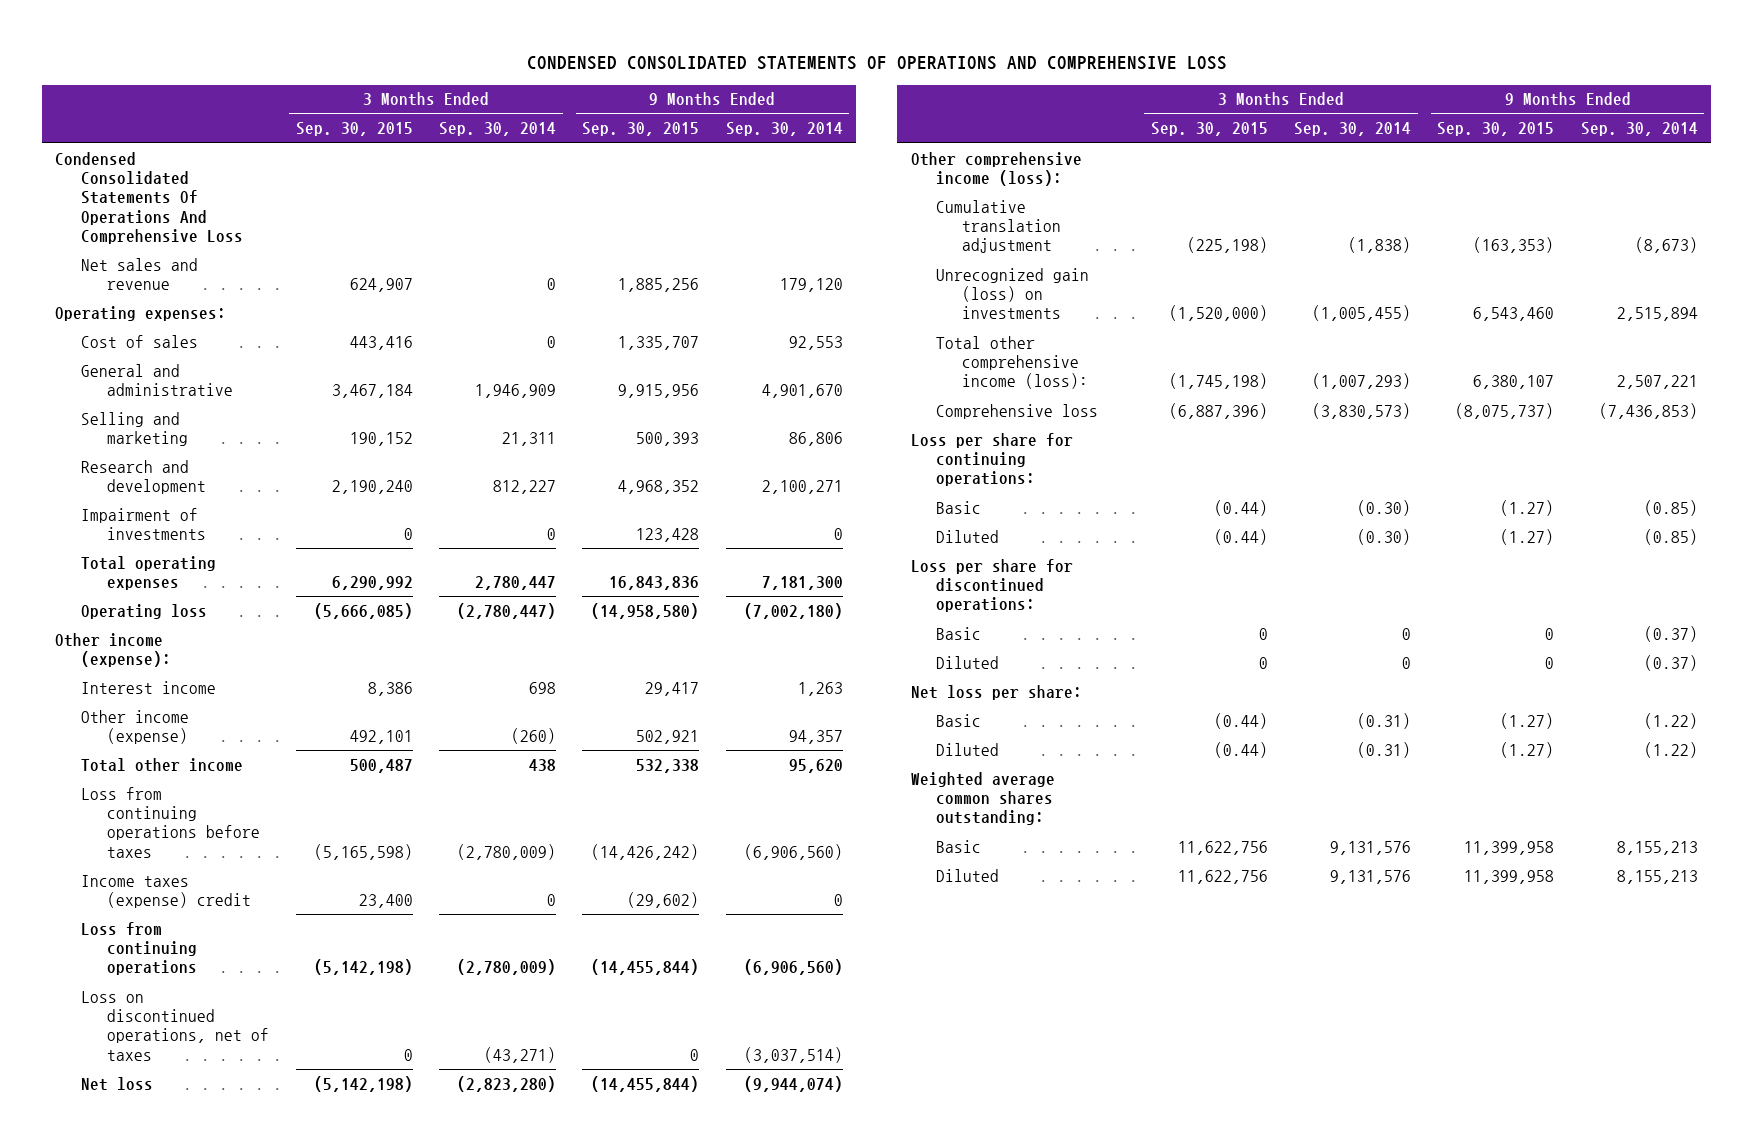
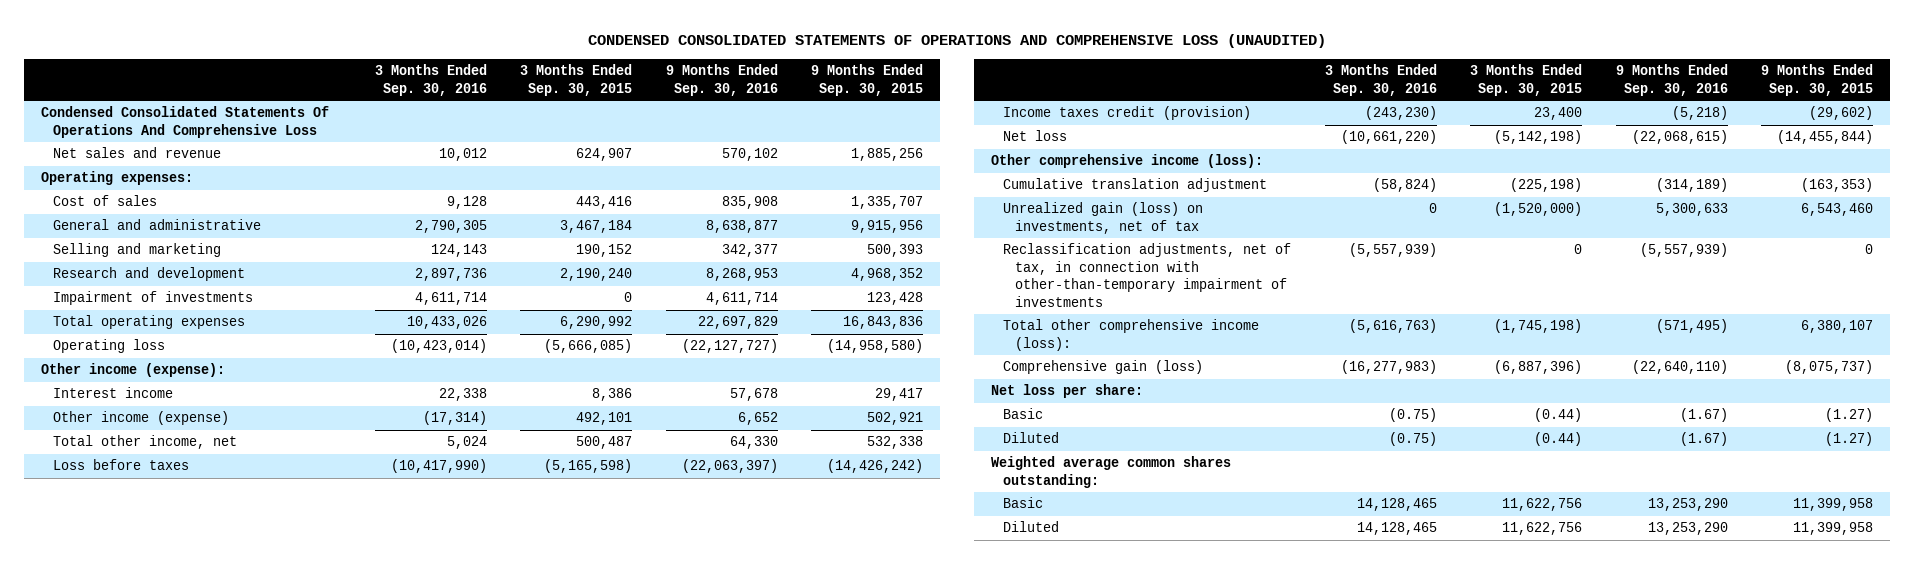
[526,55,1227,70] CONDENSED CONSOLIDATED STATEMENTS OF OPERATIONS AND COMPREHENSIVE LOSS -> [587,34,1326,49] CONDENSED CONSOLIDATED STATEMENTS OF OPERATIONS AND COMPREHENSIVE LOSS (UNAUDITED)
[438,122,556,137] Sep. 30, 2014 -> none
[725,122,843,137] Sep. 30, 2014 -> none
none -> [374,64,487,96] 3 Months Ended Sep. 30, 2016
none -> [665,64,778,96] 9 Months Ended Sep. 30, 2016
[81,921,198,976] Loss from continuing operations -> none
[81,990,270,1061] Loss on discontinued operations, net of taxes -> none
[81,757,244,772] Total other income -> [53,435,238,450] Total other income, net
[81,786,261,858] Loss from continuing operations before taxes -> [53,459,190,471] Loss before taxes
[81,874,252,909] Income taxes (expense) credit -> [1002,106,1251,121] Income taxes credit (provision)
[936,267,1090,320] Unrecognized gain (loss) on investments -> [1002,202,1203,234] Unrealized gain (loss) on investments, net of tax
none -> [1002,243,1291,308] Reclassification adjustments, net of tax, in connection with other-than-temporary impairment of investments
[910,432,1073,487] Loss per share for continuing operations: -> none
[936,500,982,514] Basic -> none
[936,529,1000,543] Diluted -> none
[910,558,1073,613] Loss per share for discontinued operations: -> none
[936,626,982,640] Basic -> none
[936,655,1000,669] Diluted -> none
[936,403,1099,419] Comprehensive loss -> [1002,360,1203,375] Comprehensive gain (loss)

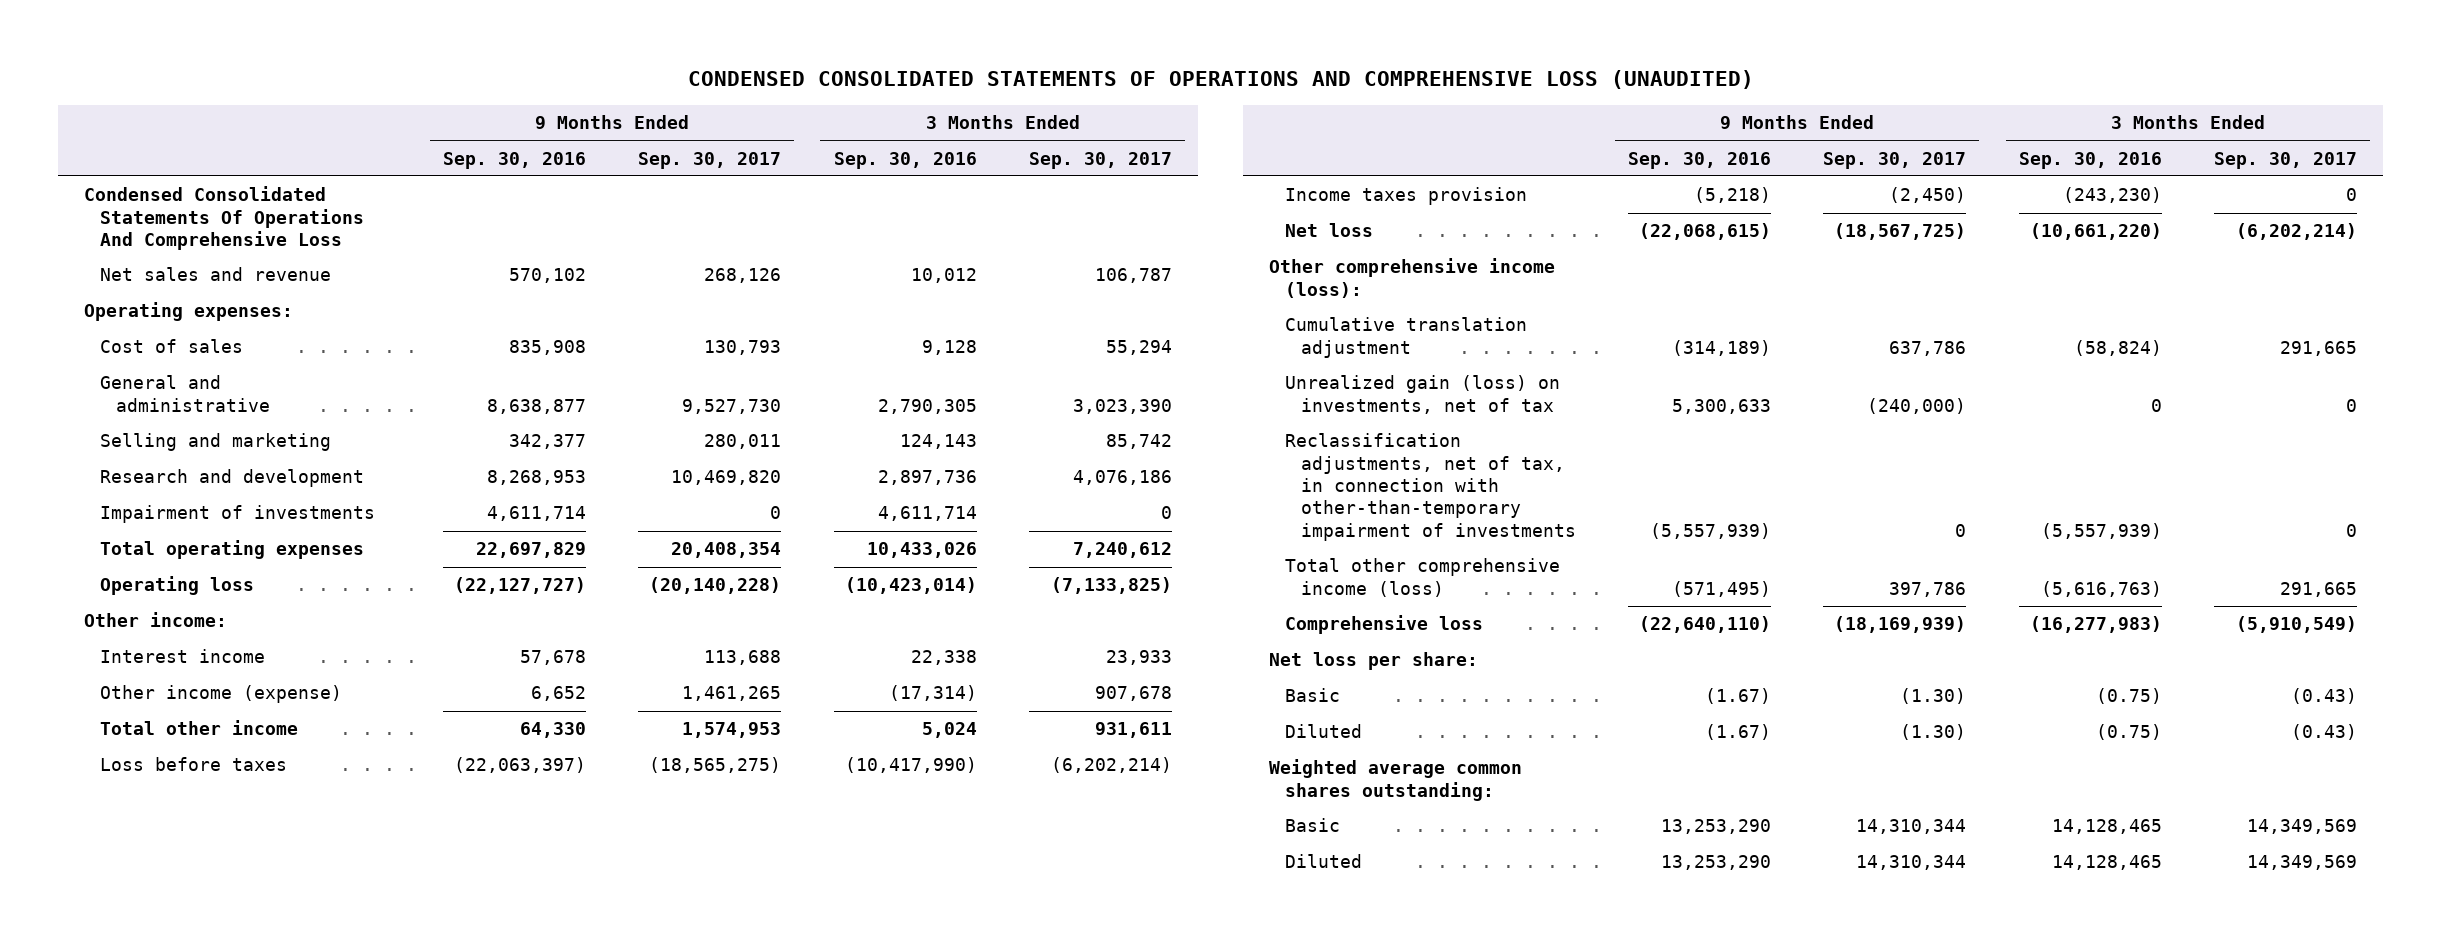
[520,64,633,96] 3 Months Ended Sep. 30, 2015 -> none
[811,64,924,96] 9 Months Ended Sep. 30, 2015 -> none
none -> [638,151,782,169] Sep. 30, 2017
none -> [1028,151,1172,169] Sep. 30, 2017
[40,363,225,378] Other income (expense): -> [84,612,228,628] Other income:
[53,435,238,450] Total other income, net -> [100,720,299,736] Total other income
[1002,106,1251,121] Income taxes credit (provision) -> [1285,187,1528,206] Income taxes provision
[1002,319,1259,351] Total other comprehensive income (loss): -> [1285,558,1561,597] Total other comprehensive income (loss)
[1002,360,1203,375] Comprehensive gain (loss) -> [1285,615,1484,635] Comprehensive loss

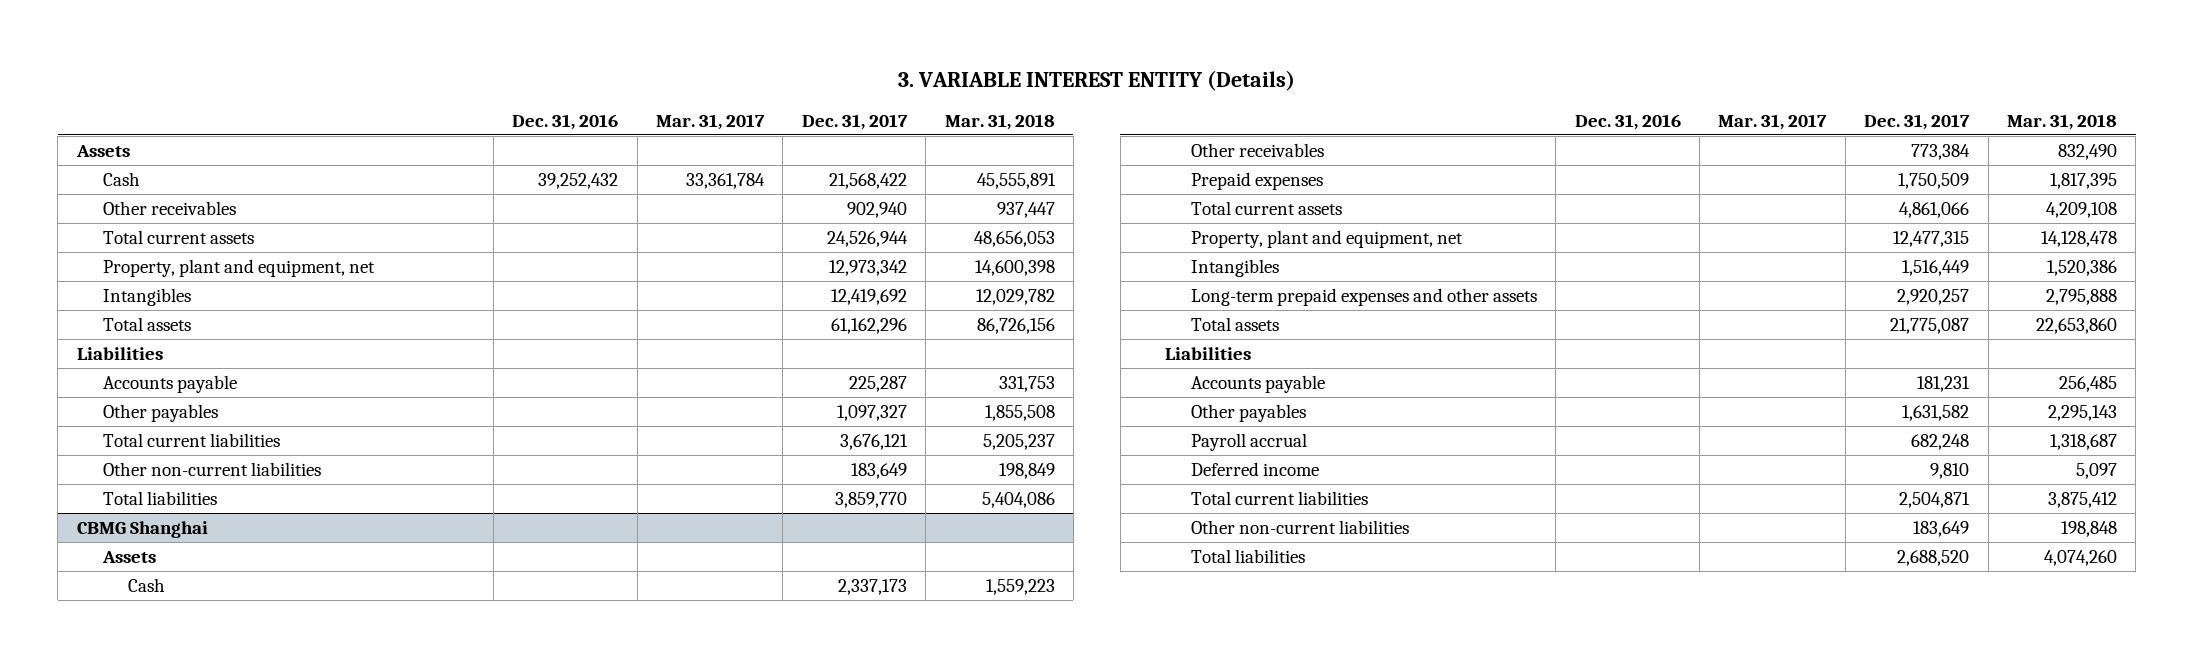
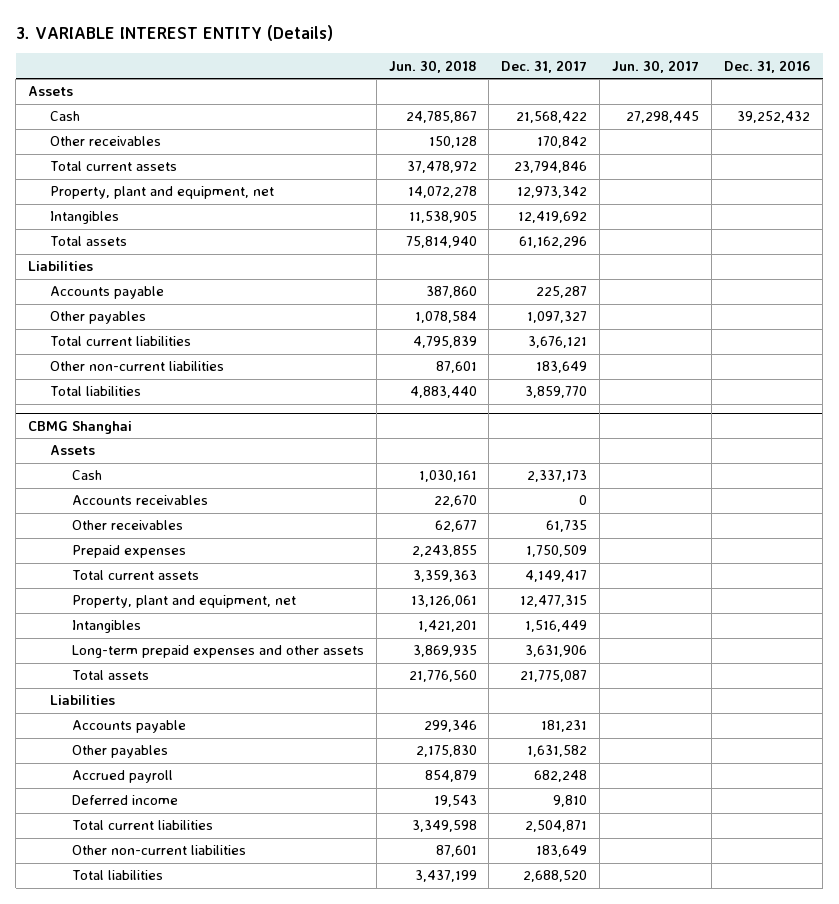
[655,113,765,130] Mar. 31, 2017 -> none
[944,113,1055,130] Mar. 31, 2018 -> none
none -> [388,59,477,73] Jun. 30, 2018
none -> [612,59,700,73] Jun. 30, 2017
[846,201,907,218] 902,940 -> [537,136,588,149] 170,842
[826,230,908,247] 24,526,944 -> [514,161,588,174] 23,794,846
none -> [71,495,208,506] Accounts receivables
[1911,143,1971,160] 773,384 -> [546,520,588,533] 61,735
[1899,201,1970,218] 4,861,066 -> [525,570,588,583] 4,149,417
[1897,288,1970,305] 2,920,257 -> [525,645,588,658] 3,631,906
[1190,432,1307,451] Payroll accrual -> [71,770,173,784] Accrued payroll

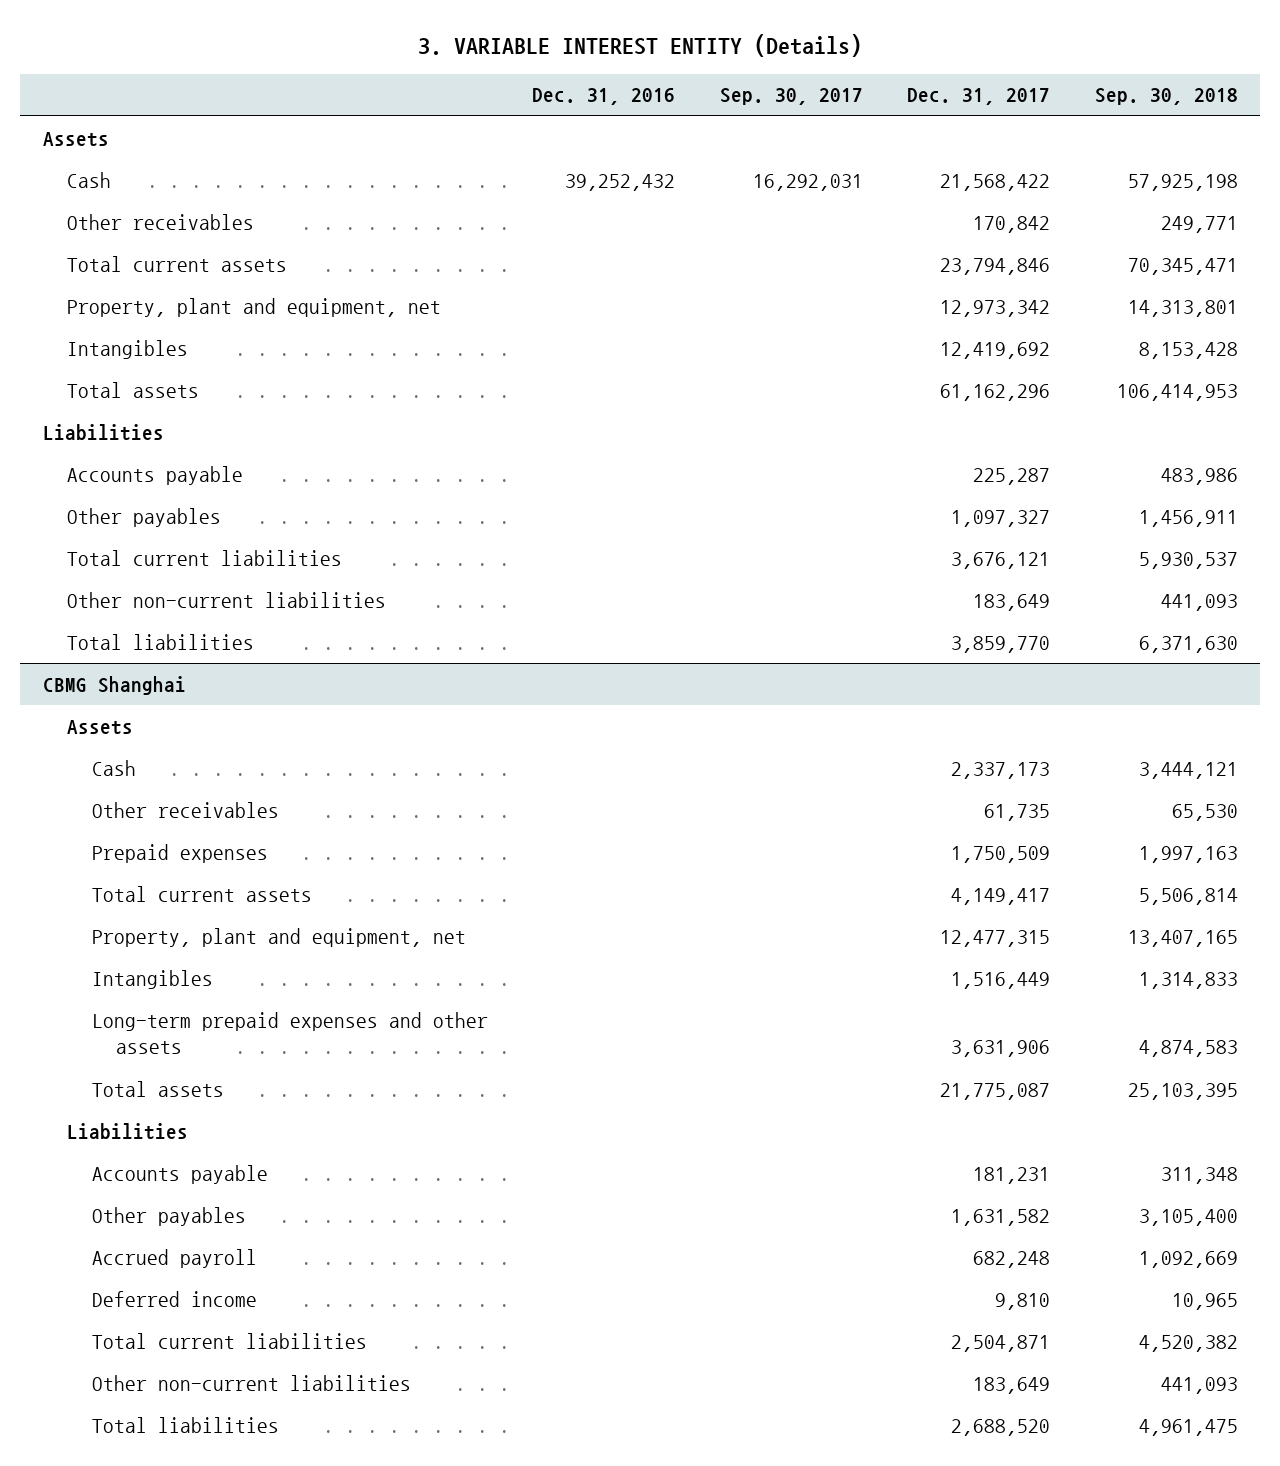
[388,59,477,73] Jun. 30, 2018 -> none
[612,59,700,73] Jun. 30, 2017 -> none
none -> [719,88,863,106] Sep. 30, 2017
none -> [1094,88,1238,106] Sep. 30, 2018
[71,495,208,506] Accounts receivables -> none

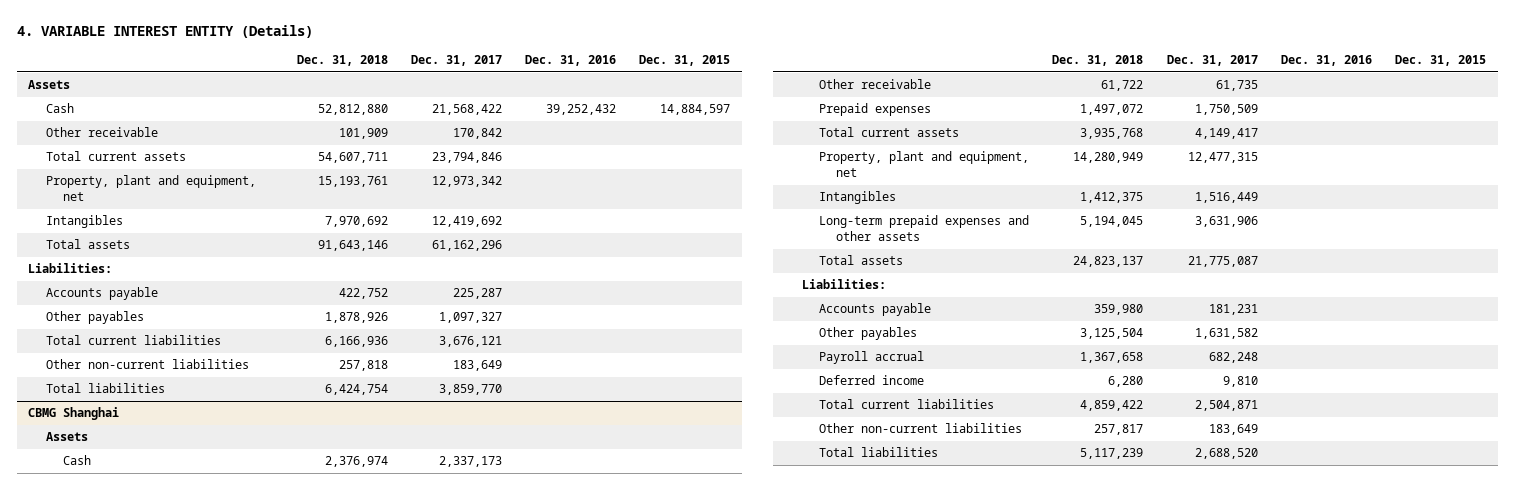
[418,33,863,57] 3. VARIABLE INTEREST ENTITY (Details) -> [16,24,313,38] 4. VARIABLE INTEREST ENTITY (Details)
[719,88,863,106] Sep. 30, 2017 -> none
[1094,88,1238,106] Sep. 30, 2018 -> none
none -> [296,55,388,67] Dec. 31, 2018
none -> [639,55,731,67] Dec. 31, 2015
[67,213,255,230] Other receivables -> [45,127,158,138] Other receivable
[42,423,164,441] Liabilities -> [28,263,113,274] Liabilities:
[91,801,279,818] Other receivables -> [818,79,931,90] Other receivable
[67,1122,189,1140] Liabilities -> [801,279,886,290] Liabilities:
[91,1248,257,1268] Accrued payroll -> [818,351,924,365] Payroll accrual

